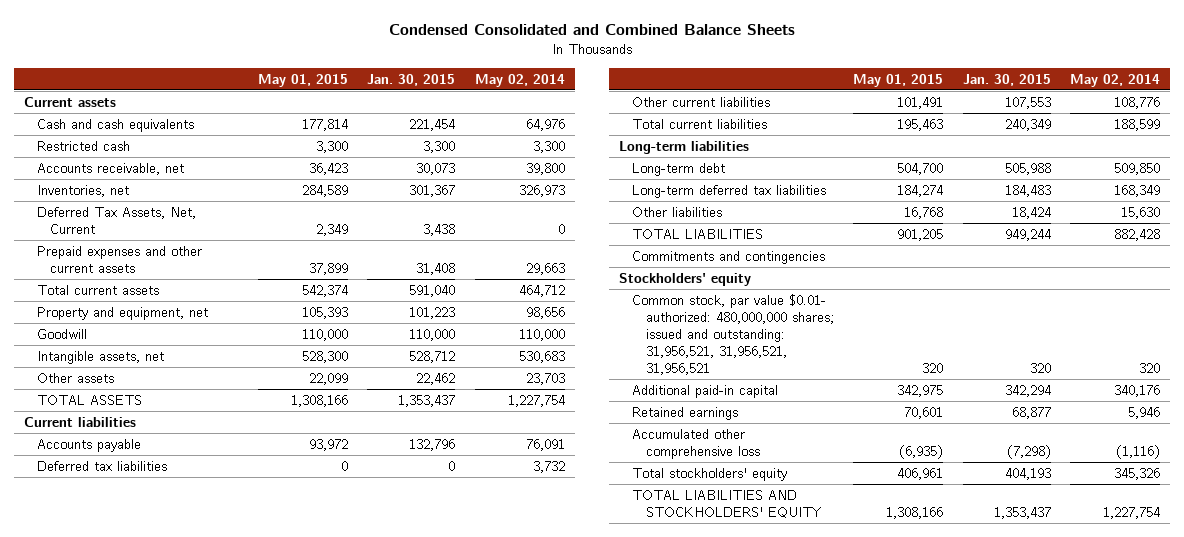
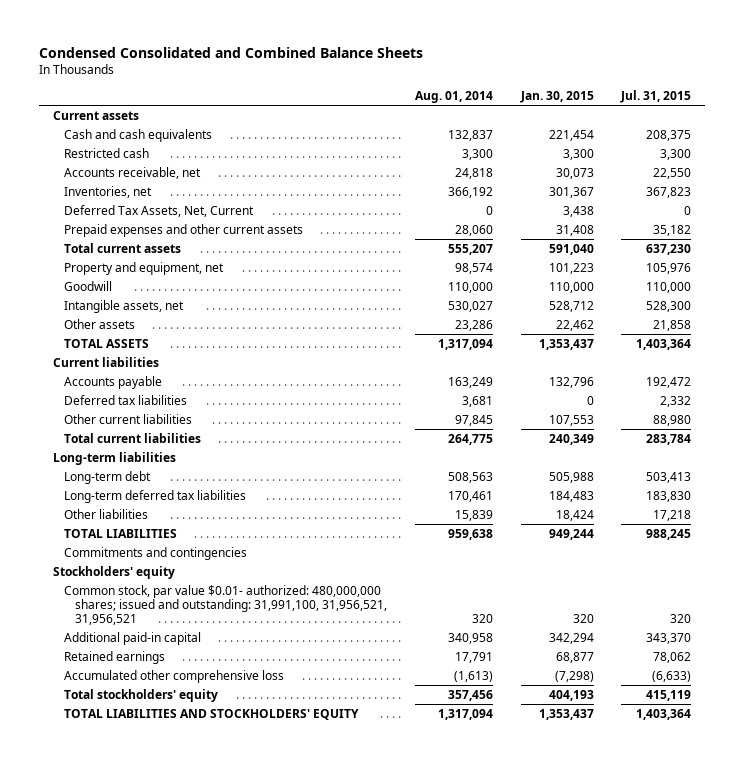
[257,73,348,87] May 01, 2015 -> none
[474,73,565,87] May 02, 2014 -> none
none -> [414,90,493,103] Aug. 01, 2014
none -> [620,89,692,103] Jul. 31, 2015
[632,293,834,376] Common stock, par value $0.01- authorized: 480,000,000 shares; issued and outstanding: 31,956,521, 31,956,521, 31,956,521 -> [64,584,388,625] Common stock, par value $0.01- authorized: 480,000,000 shares; issued and outstanding: 31,991,100, 31,956,521, 31,956,521

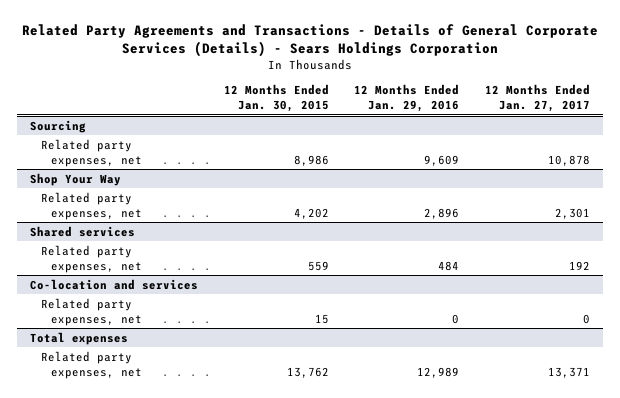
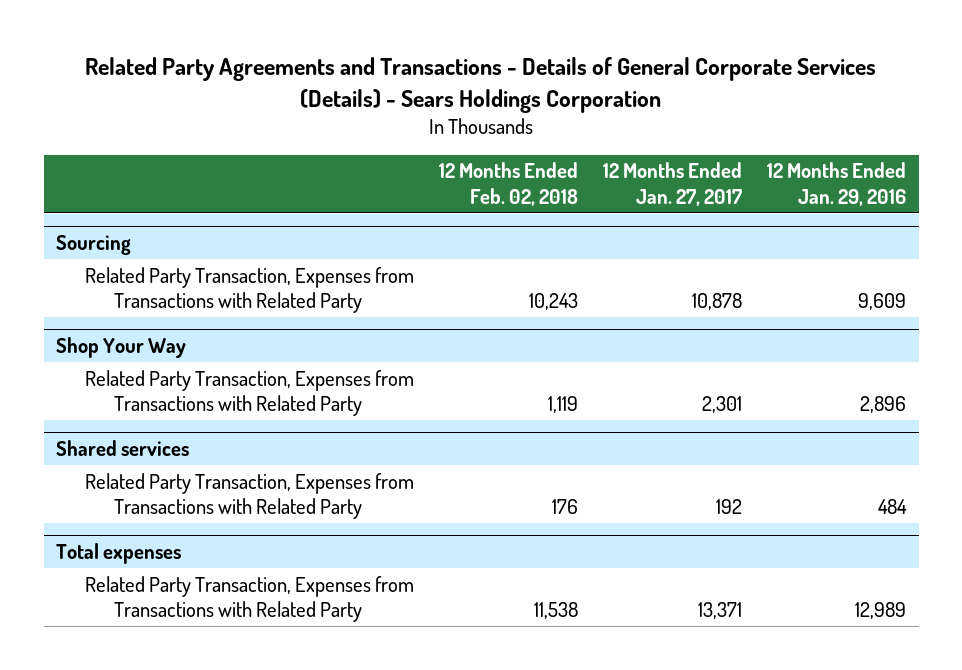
[223,84,329,112] 12 Months Ended Jan. 30, 2015 -> none
none -> [439,162,579,206] 12 Months Ended Feb. 02, 2018
[40,138,142,167] Related party expenses, net -> [85,266,415,314] Related Party Transaction, Expenses from Transactions with Related Party
[40,191,142,220] Related party expenses, net -> [85,369,415,417] Related Party Transaction, Expenses from Transactions with Related Party
[30,278,199,290] Co-location and services -> none
[40,297,142,326] Related party expenses, net -> none
[40,244,142,273] Related party expenses, net -> [85,472,415,520] Related Party Transaction, Expenses from Transactions with Related Party
[40,350,142,379] Related party expenses, net -> [85,575,415,623] Related Party Transaction, Expenses from Transactions with Related Party

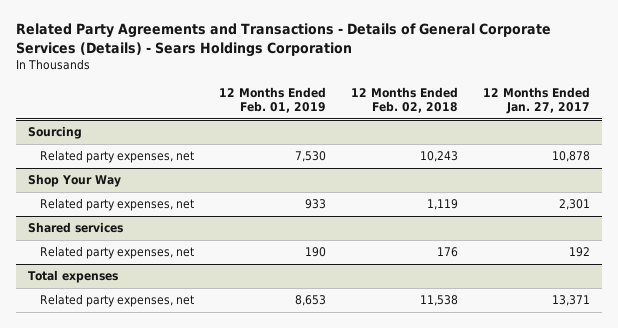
[767,162,907,206] 12 Months Ended Jan. 29, 2016 -> none
none -> [219,86,327,114] 12 Months Ended Feb. 01, 2019
[85,266,415,314] Related Party Transaction, Expenses from Transactions with Related Party -> [40,150,195,164] Related party expenses, net
[85,369,415,417] Related Party Transaction, Expenses from Transactions with Related Party -> [40,198,195,212] Related party expenses, net
[85,472,415,520] Related Party Transaction, Expenses from Transactions with Related Party -> [40,246,195,260] Related party expenses, net
[85,575,415,623] Related Party Transaction, Expenses from Transactions with Related Party -> [40,294,195,308] Related party expenses, net

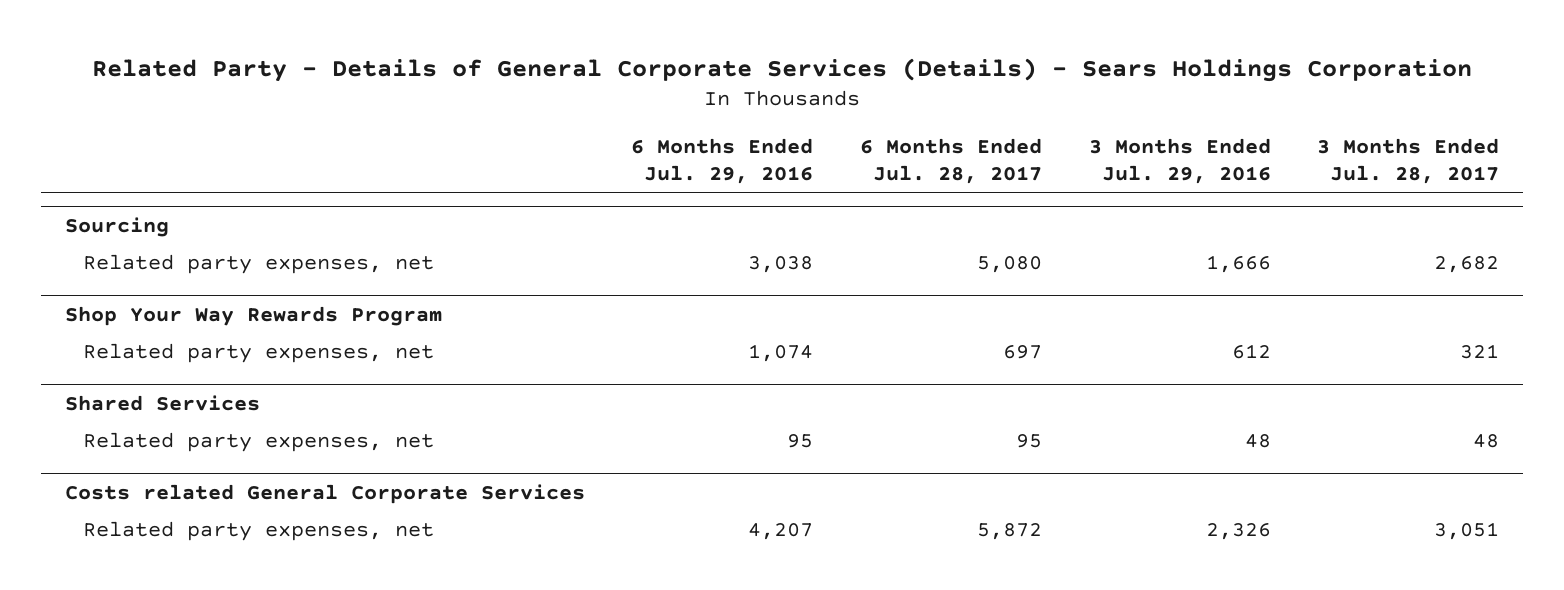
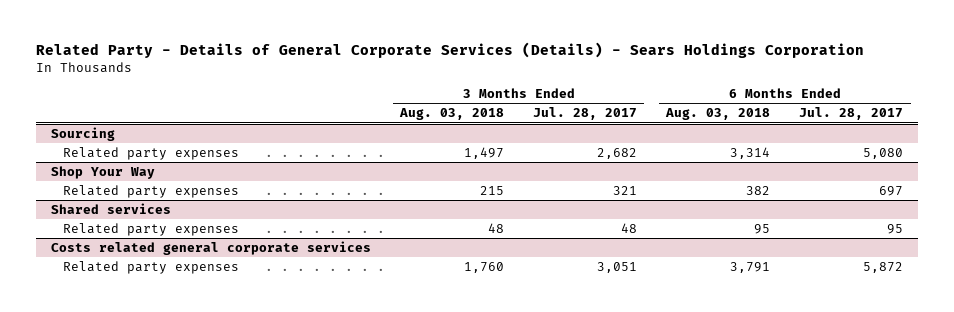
[631,137,814,185] 6 Months Ended Jul. 29, 2016 -> none
[1088,137,1271,185] 3 Months Ended Jul. 29, 2016 -> none
none -> [399,108,505,121] Aug. 03, 2018
none -> [665,108,771,121] Aug. 03, 2018
[82,254,434,275] Related party expenses, net -> [63,146,240,160] Related party expenses
[64,305,442,326] Shop Your Way Rewards Program -> [50,165,155,179] Shop Your Way
[82,343,434,364] Related party expenses, net -> [63,184,240,198] Related party expenses
[64,394,260,411] Shared Services -> [50,202,171,214] Shared services
[82,432,434,453] Related party expenses, net -> [63,222,240,236] Related party expenses
[64,483,585,504] Costs related General Corporate Services -> [50,240,371,255] Costs related general corporate services
[82,521,434,542] Related party expenses, net -> [63,260,240,274] Related party expenses

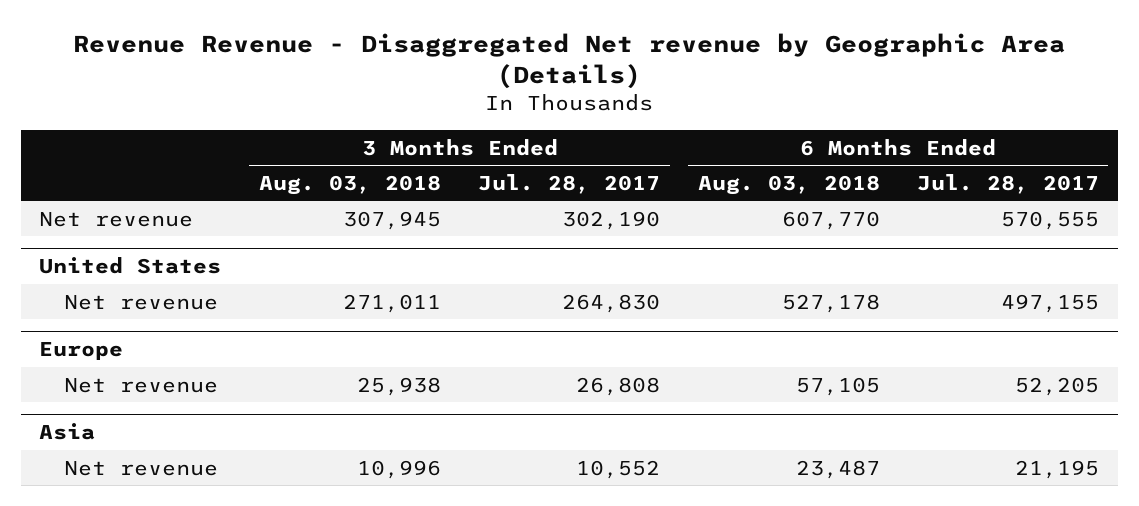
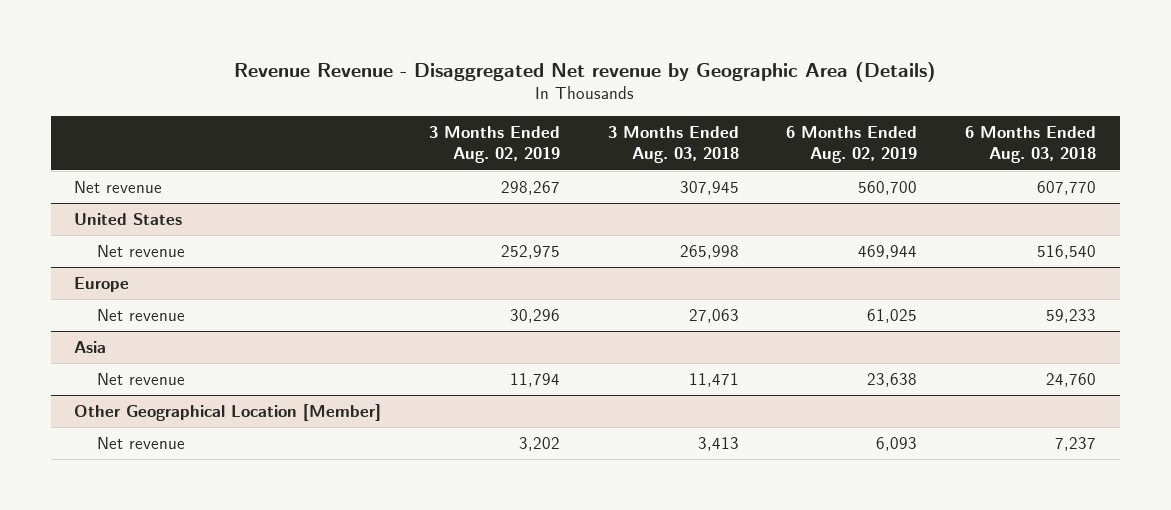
[478,173,661,194] Jul. 28, 2017 -> none
[917,173,1100,194] Jul. 28, 2017 -> none
none -> [429,126,561,164] 3 Months Ended Aug. 02, 2019
none -> [786,126,918,164] 6 Months Ended Aug. 02, 2019
[342,293,441,313] 271,011 -> [679,244,739,259] 265,998
[781,293,880,313] 527,178 -> [1037,244,1097,259] 516,540
[356,376,441,396] 25,938 -> [688,308,739,323] 27,063
[795,376,880,396] 57,105 -> [1046,308,1097,323] 59,233
[356,459,441,479] 10,996 -> [688,372,739,387] 11,471
[795,459,880,479] 23,487 -> [1046,372,1097,387] 24,760
none -> [74,403,382,421] Other Geographical Location [Member]
none -> [97,436,186,449] Net revenue

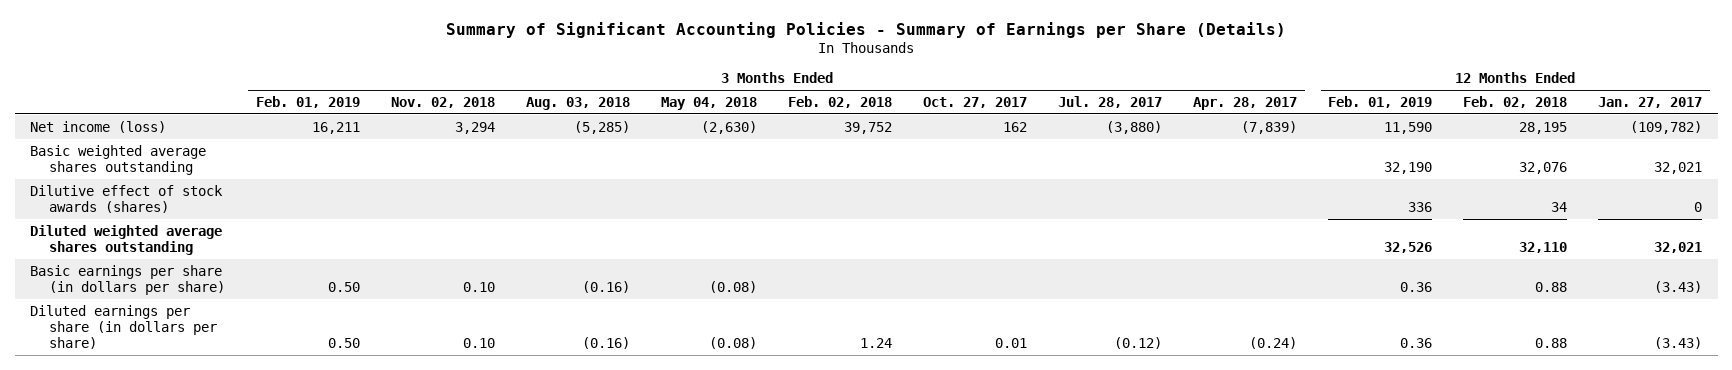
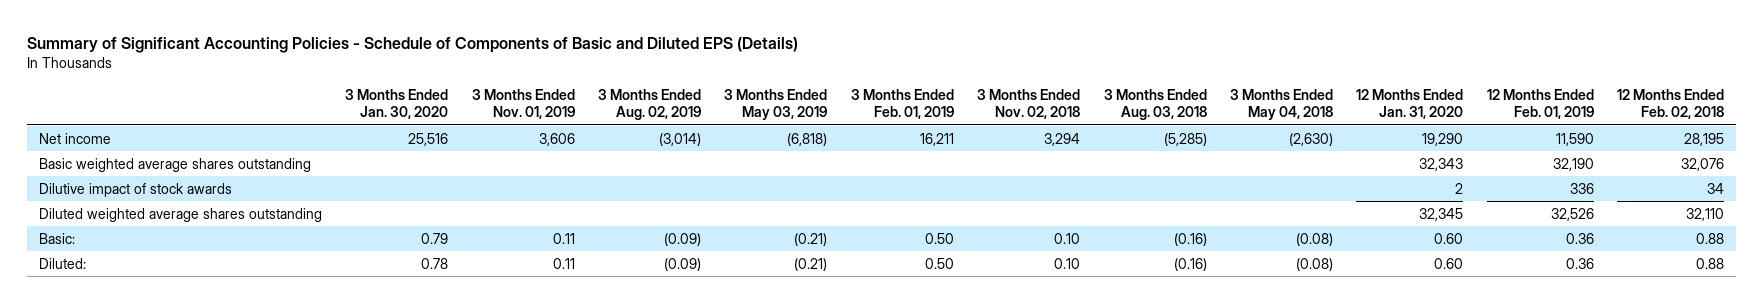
[446,22,1287,39] Summary of Significant Accounting Policies - Summary of Earnings per Share (Details) -> [27,37,799,54] Summary of Significant Accounting Policies - Schedule of Components of Basic and Diluted EPS (Details)
[788,95,893,108] Feb. 02, 2018 -> none
[923,96,1028,108] Oct. 27, 2017 -> none
[1058,95,1163,108] Jul. 28, 2017 -> none
[1193,96,1298,110] Apr. 28, 2017 -> none
[1598,96,1703,108] Jan. 27, 2017 -> none
none -> [345,89,449,120] 3 Months Ended Jan. 30, 2020
none -> [471,89,575,120] 3 Months Ended Nov. 01, 2019
none -> [598,89,702,121] 3 Months Ended Aug. 02, 2019
none -> [724,89,828,121] 3 Months Ended May 03, 2019
none -> [1356,89,1464,120] 12 Months Ended Jan. 31, 2020
[30,120,167,133] Net income (loss) -> [38,132,111,144] Net income
[30,184,224,213] Dilutive effect of stock awards (shares) -> [38,182,232,197] Dilutive impact of stock awards
[30,264,226,295] Basic earnings per share (in dollars per share) -> [38,232,75,244] Basic:
[30,304,218,349] Diluted earnings per share (in dollars per share) -> [38,257,86,269] Diluted:

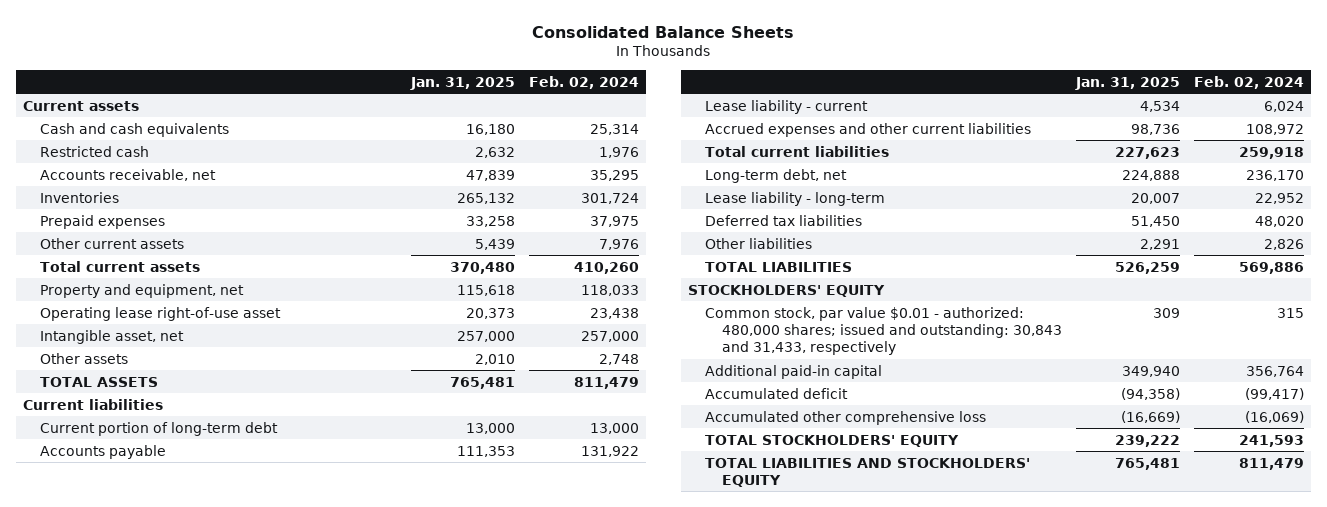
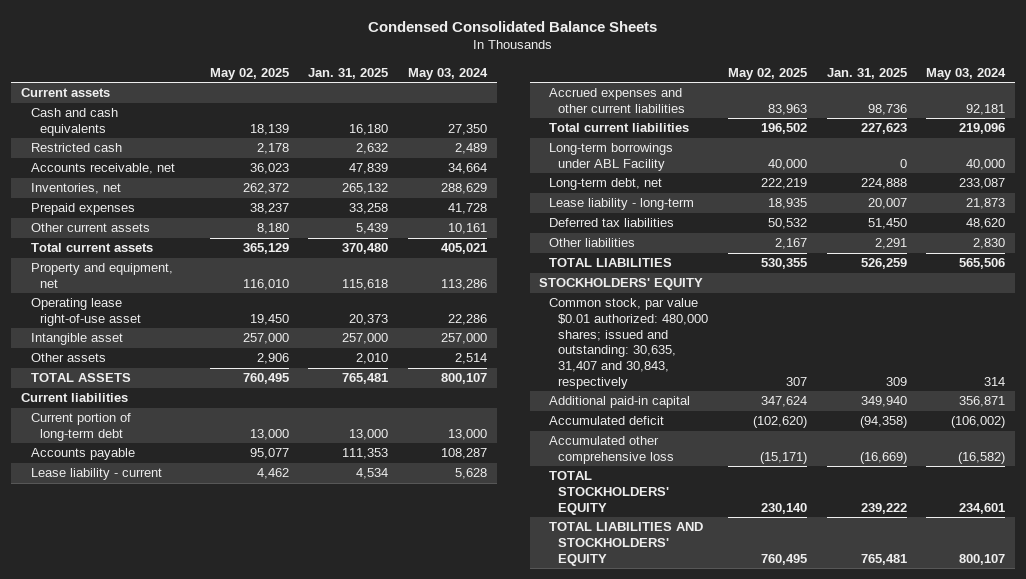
[532,25,795,38] Consolidated Balance Sheets -> [368,20,658,32] Condensed Consolidated Balance Sheets
[528,75,639,89] Feb. 02, 2024 -> none
none -> [209,67,289,80] May 02, 2025
none -> [407,67,488,80] May 03, 2024
[40,191,120,203] Inventories -> [30,183,121,195] Inventories, net
[40,329,185,344] Intangible asset, net -> [30,333,123,346] Intangible asset
none -> [548,143,673,172] Long-term borrowings under ABL Facility
[704,306,1062,356] Common stock, par value $0.01 - authorized: 480,000 shares; issued and outstanding: 30,843 and 31,433, respectively -> [548,298,709,389] Common stock, par value $0.01 authorized: 480,000 shares; issued and outstanding: 30,635, 31,407 and 30,843, respectively

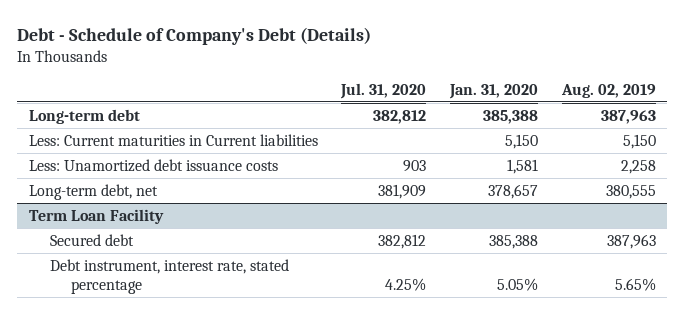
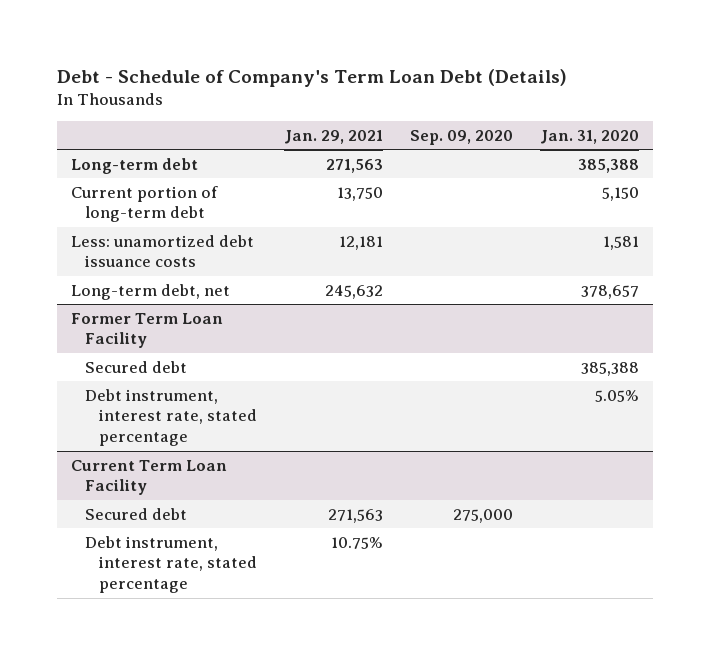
[17,27,372,46] Debt - Schedule of Company's Debt (Details) -> [57,68,568,87] Debt - Schedule of Company's Term Loan Debt (Details)
[340,82,427,99] Jul. 31, 2020 -> none
[560,83,656,98] Aug. 02, 2019 -> none
none -> [284,129,384,144] Jan. 29, 2021
none -> [410,129,514,145] Sep. 09, 2020
[28,133,318,146] Less: Current maturities in Current liabilities -> [70,185,218,223] Current portion of long-term debt
[28,158,278,172] Less: Unamortized debt issuance costs -> [70,234,254,268] Less: unamortized debt issuance costs
[28,208,164,224] Term Loan Facility -> [70,312,223,349] Former Term Loan Facility
none -> [70,459,227,496] Current Term Loan Facility
none -> [84,507,187,520] Secured debt
none -> [84,535,257,594] Debt instrument, interest rate, stated percentage

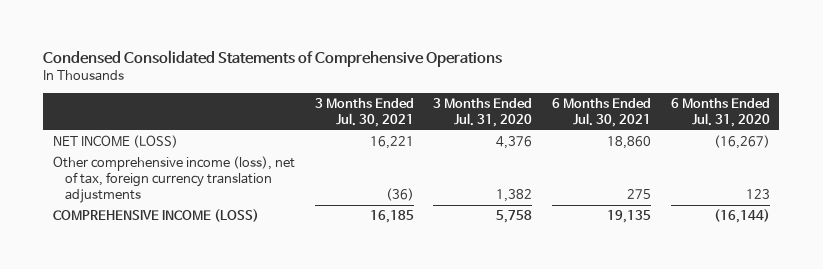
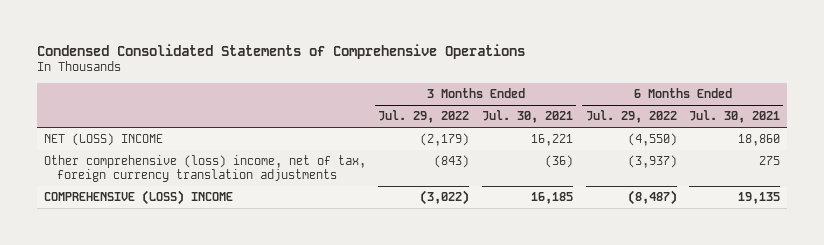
[433,98,533,127] 3 Months Ended Jul. 31, 2020 -> none
[670,98,770,127] 6 Months Ended Jul. 31, 2020 -> none
none -> [378,110,470,124] Jul. 29, 2022
none -> [585,110,677,124] Jul. 29, 2022
[53,135,179,149] NET INCOME (LOSS) -> [43,133,163,147] NET (LOSS) INCOME
[53,156,296,203] Other comprehensive income (loss), net of tax, foreign currency translation adjustments -> [43,155,366,182] Other comprehensive (loss) income, net of tax, foreign currency translation adjustments
[53,209,260,223] COMPREHENSIVE INCOME (LOSS) -> [43,190,233,206] COMPREHENSIVE (LOSS) INCOME

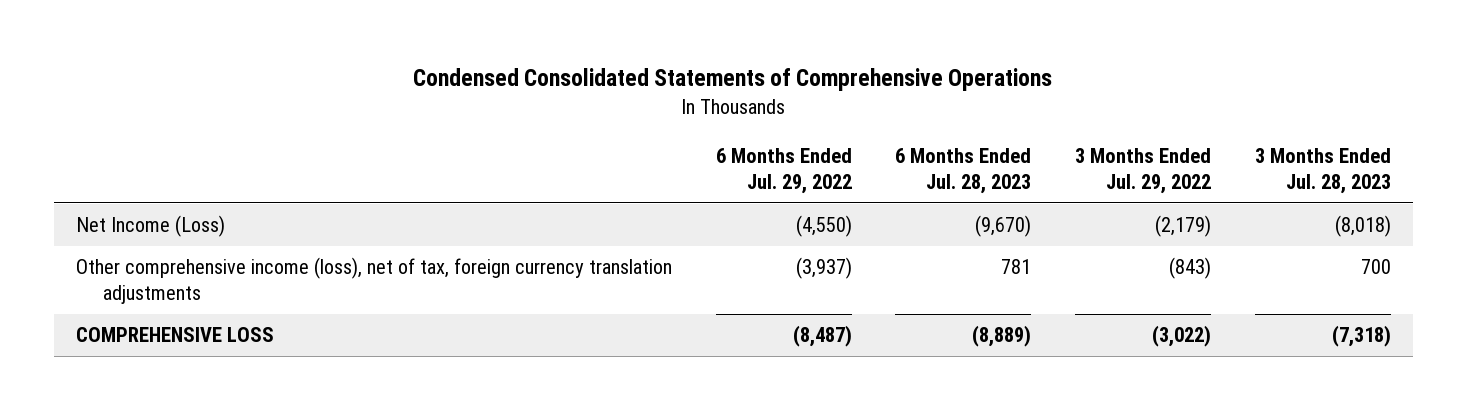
[482,110,574,124] Jul. 30, 2021 -> none
[689,110,781,124] Jul. 30, 2021 -> none
none -> [895,147,1032,194] 6 Months Ended Jul. 28, 2023
none -> [1254,147,1391,194] 3 Months Ended Jul. 28, 2023
[43,133,163,147] NET (LOSS) INCOME -> [75,215,225,238] Net Income (Loss)
[43,155,366,182] Other comprehensive (loss) income, net of tax, foreign currency translation adjustments -> [75,257,672,305] Other comprehensive income (loss), net of tax, foreign currency translation adjustments
[43,190,233,206] COMPREHENSIVE (LOSS) INCOME -> [75,327,274,343] COMPREHENSIVE LOSS

